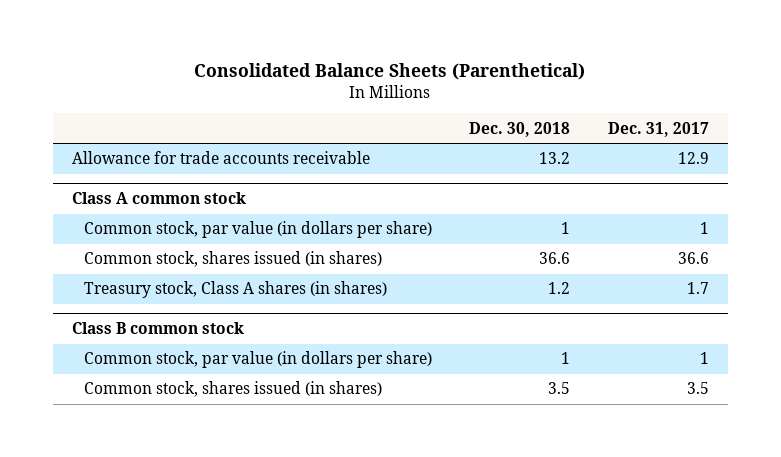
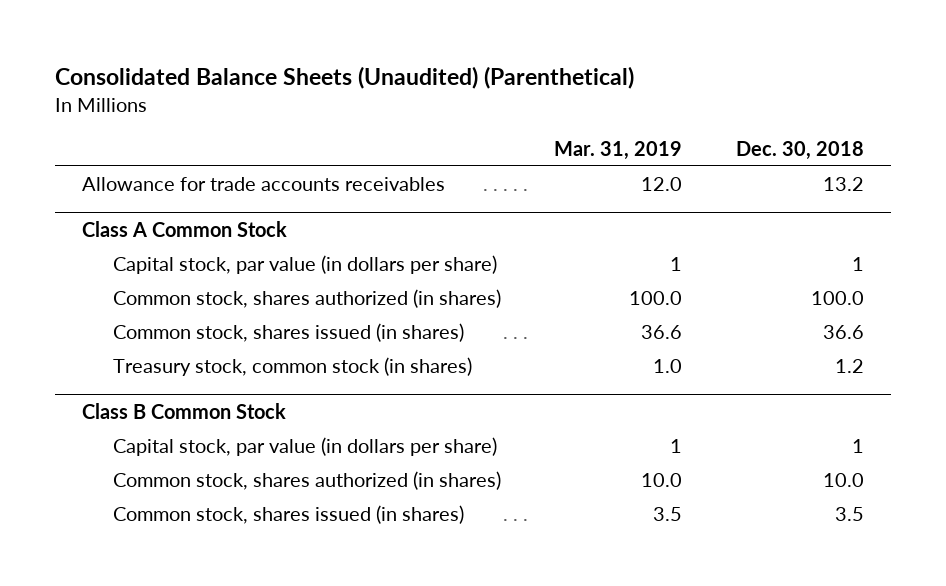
[194,63,586,81] Consolidated Balance Sheets (Parenthetical) -> [54,66,634,90] Consolidated Balance Sheets (Unaudited) (Parenthetical)
[607,121,709,137] Dec. 31, 2017 -> none
none -> [554,140,683,160] Mar. 31, 2019
[72,151,371,165] Allowance for trade accounts receivable -> [81,177,445,192] Allowance for trade accounts receivables
[72,192,247,205] Class A common stock -> [81,220,287,237] Class A Common Stock
[83,221,432,239] Common stock, par value (in dollars per share) -> [112,255,497,275] Capital stock, par value (in dollars per share)
none -> [112,289,501,309] Common stock, shares authorized (in shares)
[83,281,387,299] Treasury stock, Class A shares (in shares) -> [112,357,472,377] Treasury stock, common stock (in shares)
[72,322,245,335] Class B common stock -> [81,402,286,419] Class B Common Stock
[83,351,432,369] Common stock, par value (in dollars per share) -> [112,437,497,457] Capital stock, par value (in dollars per share)
none -> [112,471,501,491] Common stock, shares authorized (in shares)

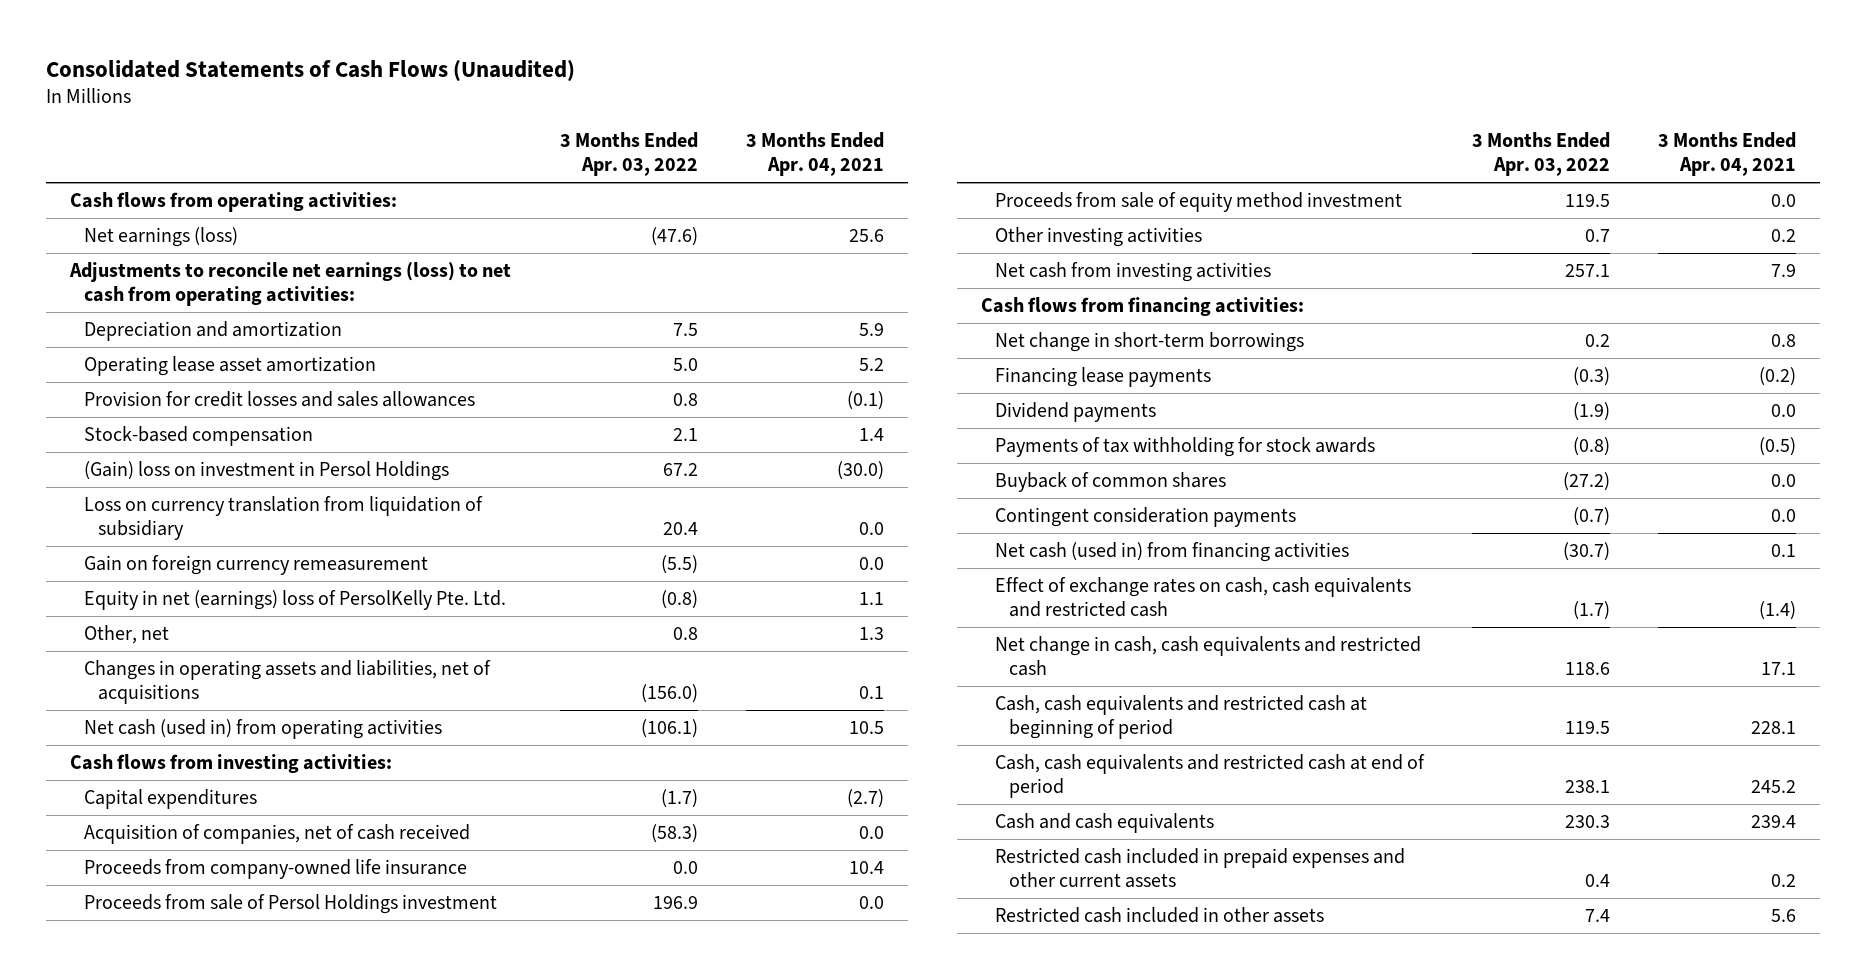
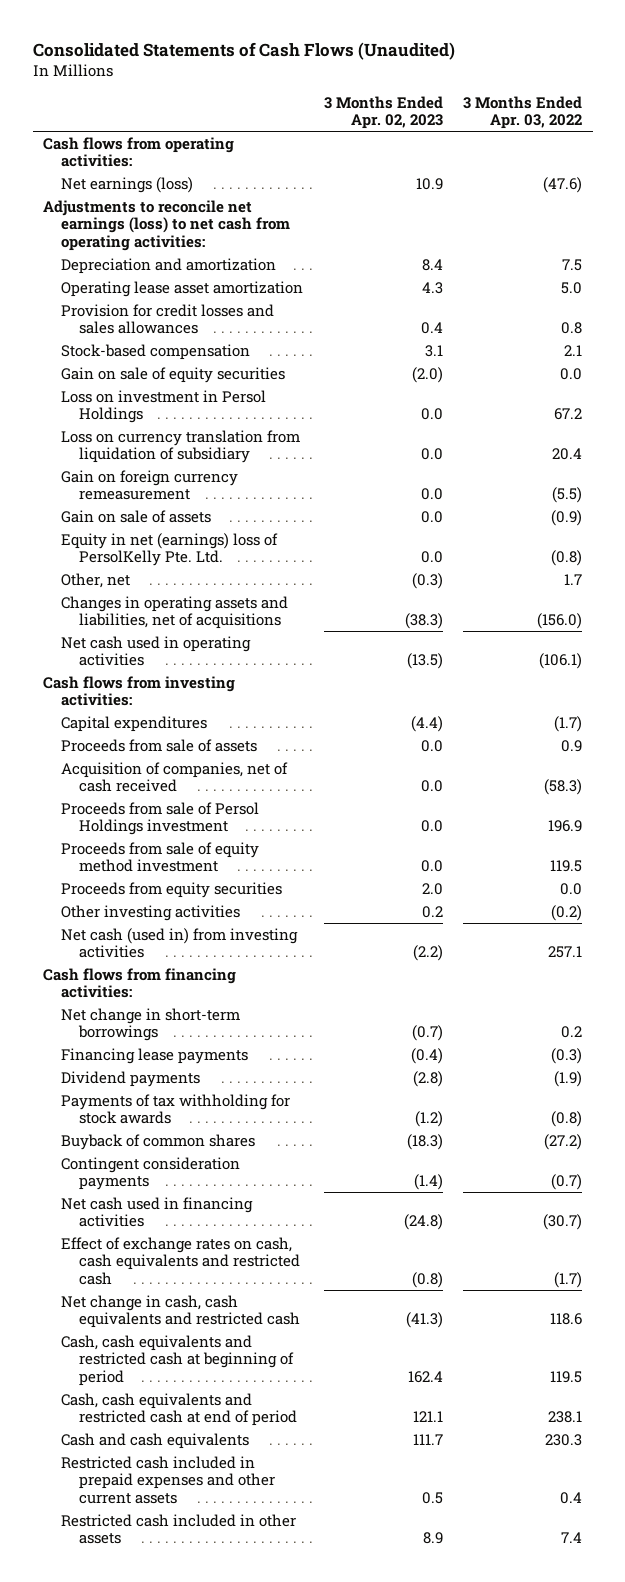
[746,132,885,177] 3 Months Ended Apr. 04, 2021 -> none
none -> [323,95,443,130] 3 Months Ended Apr. 02, 2023
none -> [60,366,285,383] Gain on sale of equity securities
[83,461,449,482] (Gain) loss on investment in Persol Holdings -> [60,389,266,424] Loss on investment in Persol Holdings
none -> [60,509,211,523] Gain on sale of assets
[673,627,699,641] 0.8 -> [564,573,583,585] 1.7
[83,719,442,740] Net cash (used in) from operating activities -> [60,635,251,667] Net cash used in operating activities
none -> [60,738,257,752] Proceeds from sale of assets
[83,859,467,880] Proceeds from company-owned life insurance -> none
none -> [60,881,282,898] Proceeds from equity securities
[1585,229,1611,243] 0.7 -> [551,904,583,921] (0.2)
[995,262,1272,283] Net cash from investing activities -> [60,927,298,959] Net cash (used in) from investing activities
[995,542,1350,563] Net cash (used in) from financing activities -> [60,1196,253,1228] Net cash used in financing activities

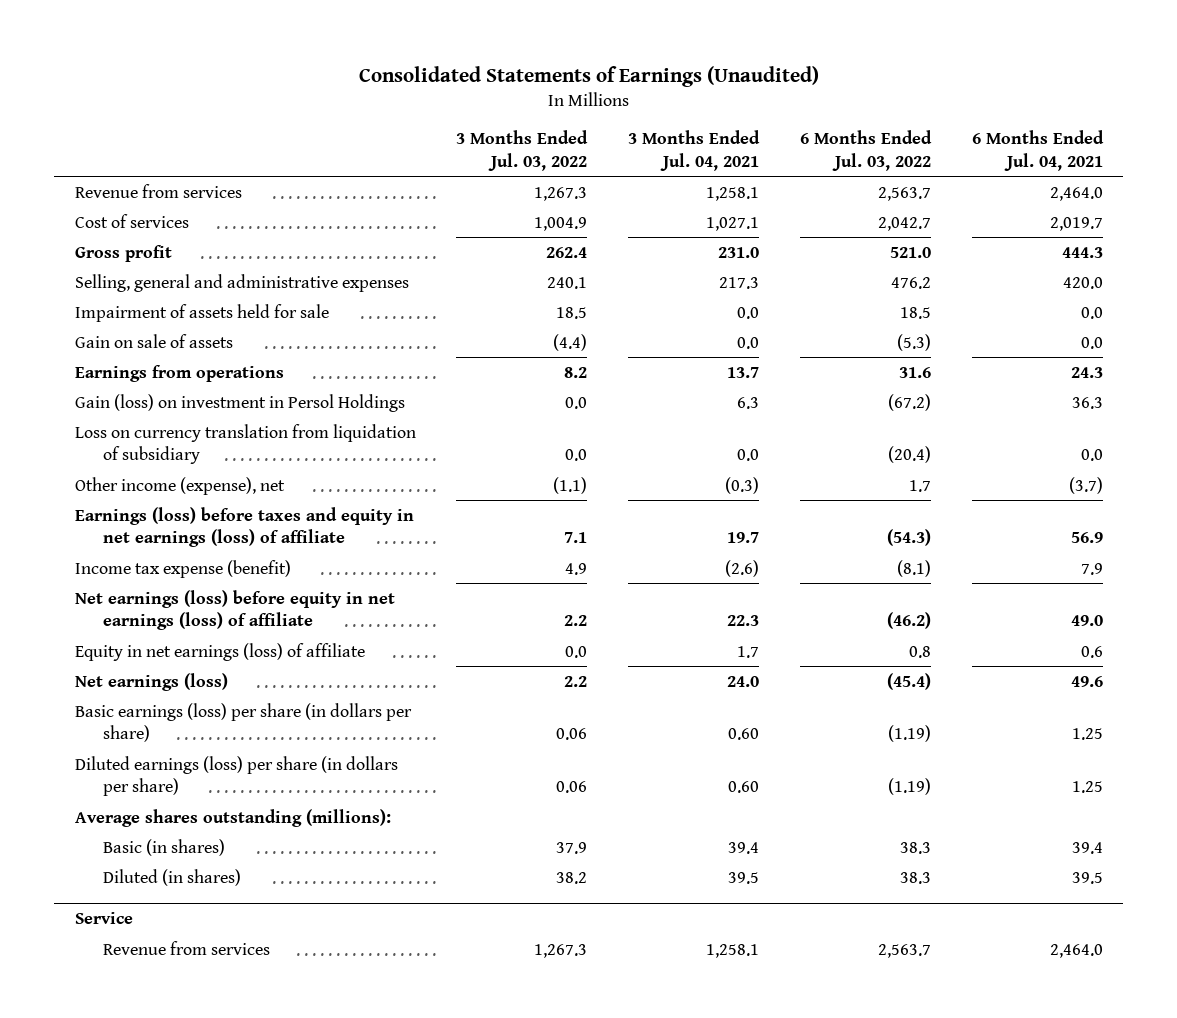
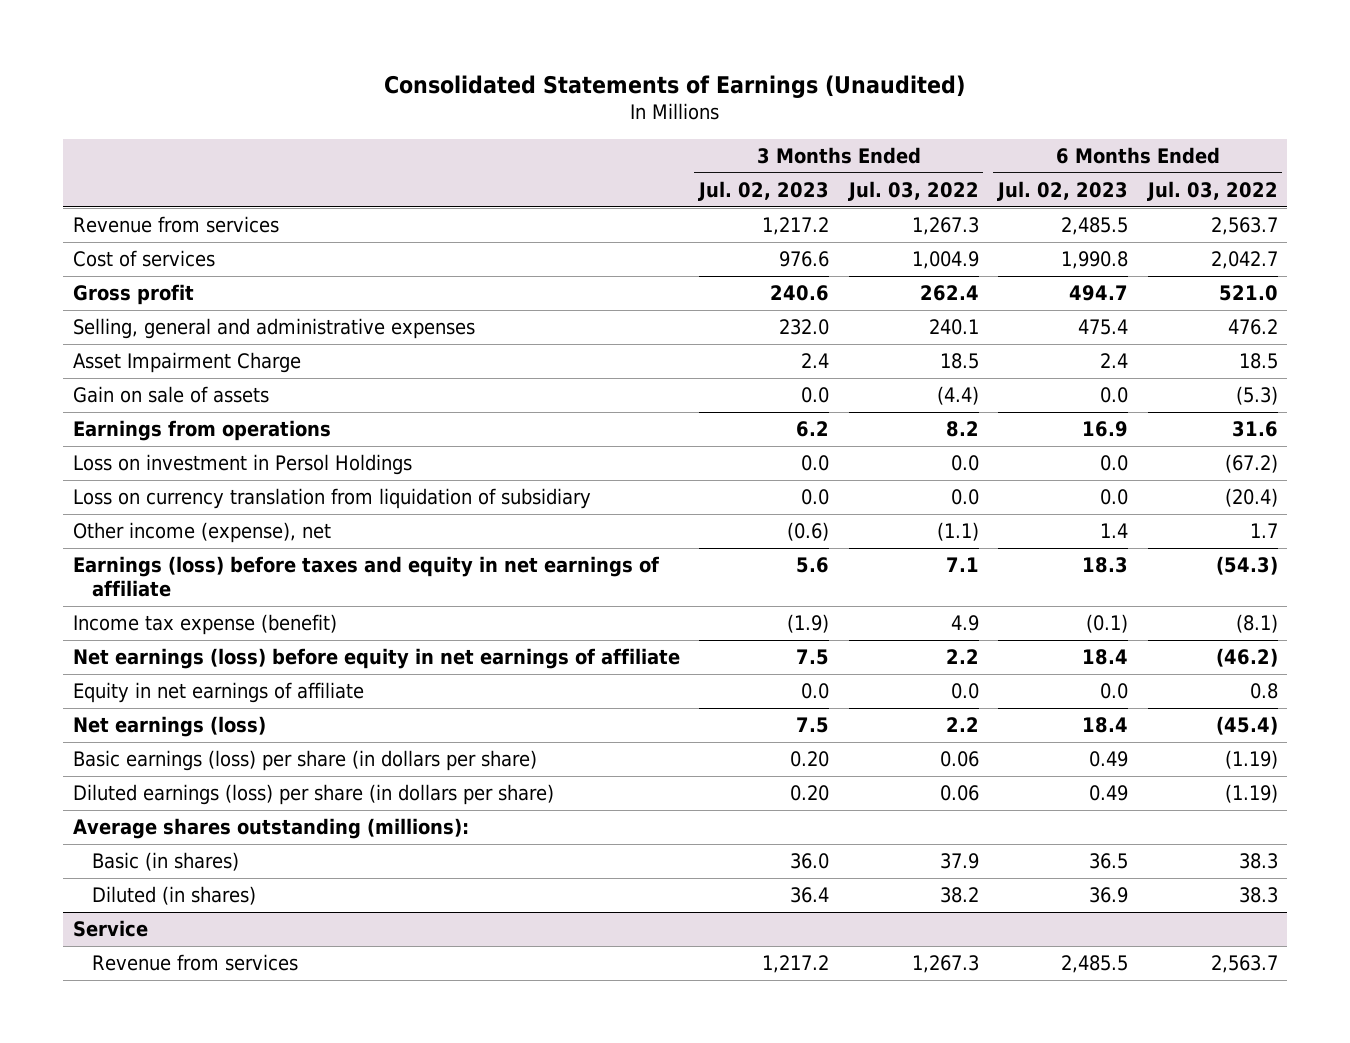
[628,129,761,171] 3 Months Ended Jul. 04, 2021 -> none
[971,129,1104,171] 6 Months Ended Jul. 04, 2021 -> none
none -> [698,180,830,201] Jul. 02, 2023
none -> [997,180,1129,201] Jul. 02, 2023
[74,303,329,322] Impairment of assets held for sale -> [72,352,301,374] Asset Impairment Charge
[74,393,405,412] Gain (loss) on investment in Persol Holdings -> [72,454,412,476] Loss on investment in Persol Holdings
[74,506,414,548] Earnings (loss) before taxes and equity in net earnings (loss) of affiliate -> [72,556,659,598] Earnings (loss) before taxes and equity in net earnings of affiliate
[74,589,395,631] Net earnings (loss) before equity in net earnings (loss) of affiliate -> [72,648,680,670] Net earnings (loss) before equity in net earnings of affiliate
[74,642,365,661] Equity in net earnings (loss) of affiliate -> [72,682,364,704] Equity in net earnings of affiliate

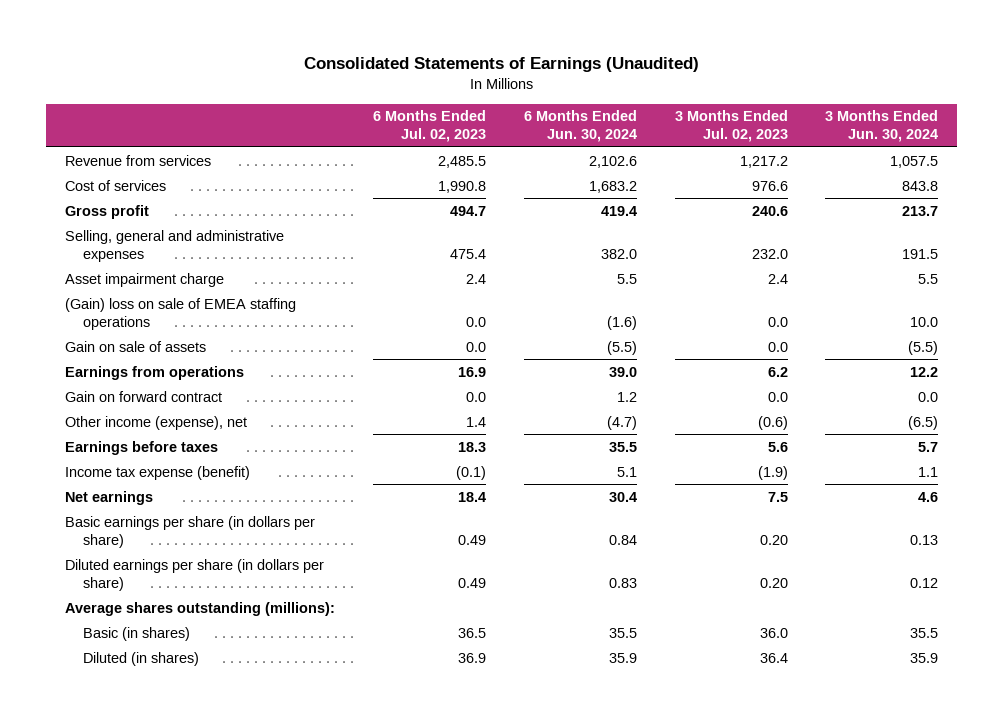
[847,180,979,201] Jul. 03, 2022 -> none
[1146,180,1278,201] Jul. 03, 2022 -> none
none -> [523,110,637,143] 6 Months Ended Jun. 30, 2024
none -> [825,110,939,143] 3 Months Ended Jun. 30, 2024
[72,352,301,374] Asset Impairment Charge -> [65,272,225,287] Asset impairment charge
none -> [65,297,297,330] (Gain) loss on sale of EMEA staffing operations
[72,454,412,476] Loss on investment in Persol Holdings -> none
[72,488,591,510] Loss on currency translation from liquidation of subsidiary -> none
none -> [65,390,223,402] Gain on forward contract
[72,556,659,598] Earnings (loss) before taxes and equity in net earnings of affiliate -> [65,440,219,455] Earnings before taxes
[72,648,680,670] Net earnings (loss) before equity in net earnings of affiliate -> none
[72,682,364,704] Equity in net earnings of affiliate -> none
[72,716,266,738] Net earnings (loss) -> [65,490,154,505] Net earnings
[72,750,537,772] Basic earnings (loss) per share (in dollars per share) -> [65,515,316,548] Basic earnings per share (in dollars per share)
[72,784,554,806] Diluted earnings (loss) per share (in dollars per share) -> [65,558,325,591] Diluted earnings per share (in dollars per share)
[72,920,148,938] Service -> none
[92,954,299,972] Revenue from services -> none

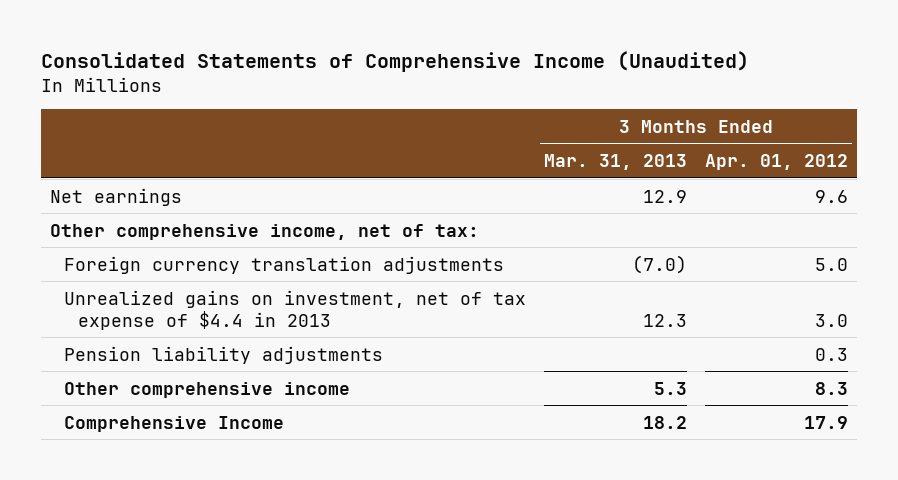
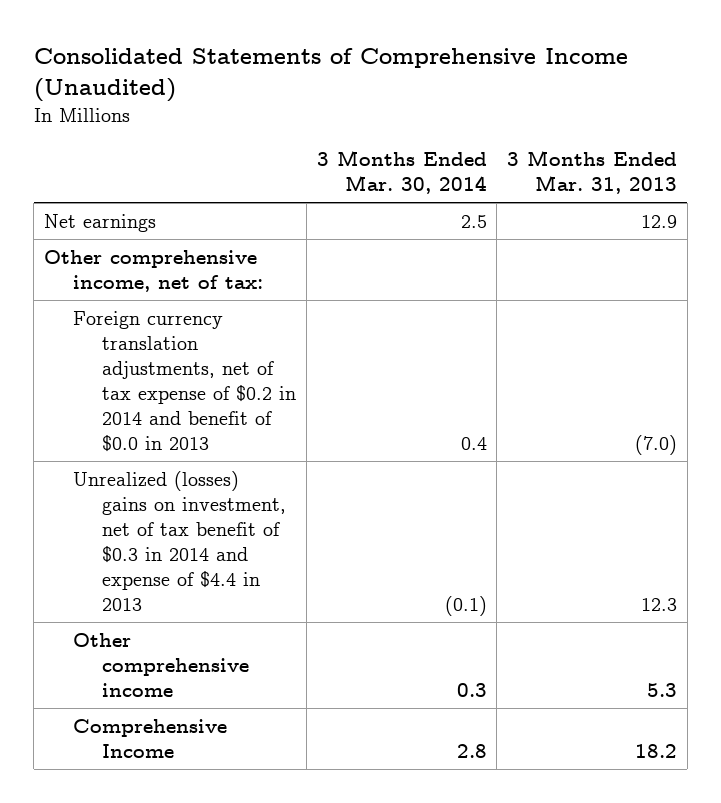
[704,154,848,171] Apr. 01, 2012 -> none
none -> [316,150,487,195] 3 Months Ended Mar. 30, 2014
[64,345,384,364] Pension liability adjustments -> none
[64,255,505,274] Foreign currency translation adjustments -> [73,310,297,452] Foreign currency translation adjustments, net of tax expense of $0.2 in 2014 and benefit of $0.0 in 2013
[64,289,527,330] Unrealized gains on investment, net of tax expense of $4.4 in 2013 -> [73,470,287,611] Unrealized (losses) gains on investment, net of tax benefit of $0.3 in 2014 and expense of $4.4 in 2013

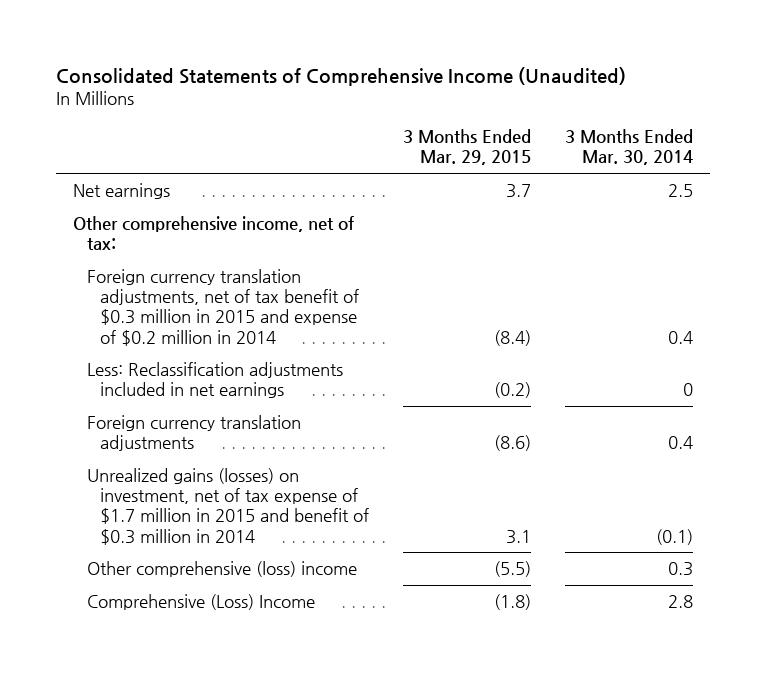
[507,150,678,195] 3 Months Ended Mar. 31, 2013 -> none
none -> [402,129,531,166] 3 Months Ended Mar. 29, 2015
none -> [86,269,359,346] Foreign currency translation adjustments, net of tax benefit of $0.3 million in 2015 and expense of $0.2 million in 2014
none -> [86,362,343,399] Less: Reclassification adjustments included in net earnings
[73,310,297,452] Foreign currency translation adjustments, net of tax expense of $0.2 in 2014 and benefit of $0.0 in 2013 -> [86,415,301,452] Foreign currency translation adjustments
[73,470,287,611] Unrealized (losses) gains on investment, net of tax benefit of $0.3 in 2014 and expense of $4.4 in 2013 -> [86,468,369,545] Unrealized gains (losses) on investment, net of tax expense of $1.7 million in 2015 and benefit of $0.3 million in 2014
[73,632,250,697] Other comprehensive income -> [86,561,357,578] Other comprehensive (loss) income
[73,718,228,758] Comprehensive Income -> [86,594,315,611] Comprehensive (Loss) Income

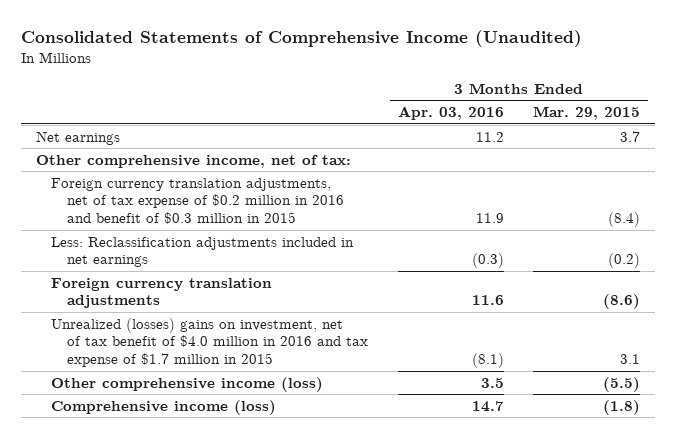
[564,129,693,166] 3 Months Ended Mar. 30, 2014 -> none
none -> [397,106,504,121] Apr. 03, 2016
[86,269,359,346] Foreign currency translation adjustments, net of tax benefit of $0.3 million in 2015 and expense of $0.2 million in 2014 -> [51,177,345,224] Foreign currency translation adjustments, net of tax expense of $0.2 million in 2016 and benefit of $0.3 million in 2015
[86,468,369,545] Unrealized gains (losses) on investment, net of tax expense of $1.7 million in 2015 and benefit of $0.3 million in 2014 -> [51,317,369,367] Unrealized (losses) gains on investment, net of tax benefit of $4.0 million in 2016 and tax expense of $1.7 million in 2015
[86,561,357,578] Other comprehensive (loss) income -> [51,376,324,392] Other comprehensive income (loss)
[86,594,315,611] Comprehensive (Loss) Income -> [51,399,277,415] Comprehensive income (loss)

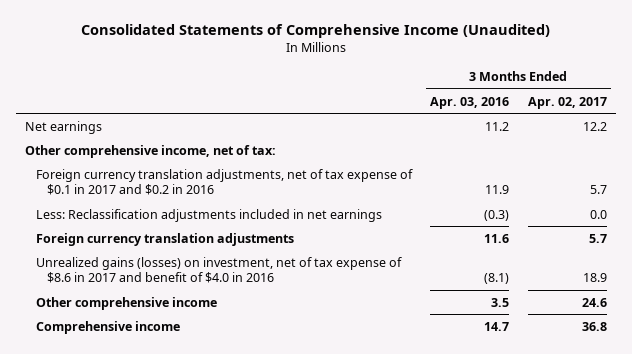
[533,106,641,121] Mar. 29, 2015 -> none
none -> [527,96,607,109] Apr. 02, 2017
[51,177,345,224] Foreign currency translation adjustments, net of tax expense of $0.2 million in 2016 and benefit of $0.3 million in 2015 -> [35,168,413,195] Foreign currency translation adjustments, net of tax expense of $0.1 in 2017 and $0.2 in 2016
[51,317,369,367] Unrealized (losses) gains on investment, net of tax benefit of $4.0 million in 2016 and tax expense of $1.7 million in 2015 -> [35,256,402,283] Unrealized gains (losses) on investment, net of tax expense of $8.6 in 2017 and benefit of $4.0 in 2016
[51,376,324,392] Other comprehensive income (loss) -> [35,296,217,310] Other comprehensive income
[51,399,277,415] Comprehensive income (loss) -> [35,320,180,334] Comprehensive income

